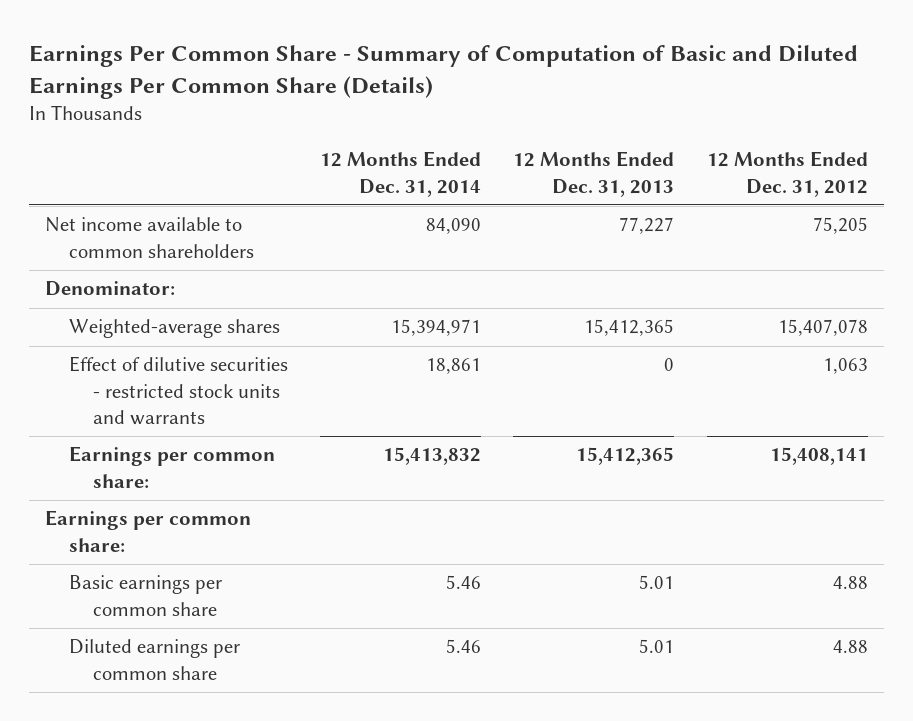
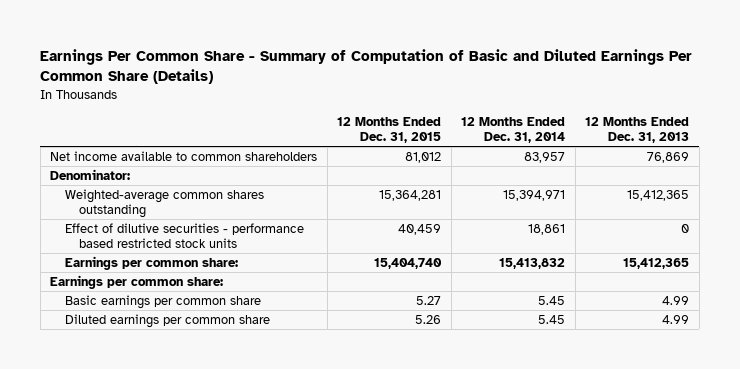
[706,151,868,197] 12 Months Ended Dec. 31, 2012 -> none
none -> [337,116,442,144] 12 Months Ended Dec. 31, 2015
[426,218,482,235] 84,090 -> [524,151,566,163] 83,957
[619,217,675,235] 77,227 -> [647,151,690,163] 76,869
[69,319,281,339] Weighted-average shares -> [64,188,264,219] Weighted-average common shares outstanding
[69,356,289,425] Effect of dilutive securities - restricted stock units and warrants -> [64,222,304,249] Effect of dilutive securities - performance based restricted stock units
[446,575,482,590] 5.46 -> [538,295,566,305] 5.45
[639,575,675,590] 5.01 -> [662,295,690,305] 4.99
[446,639,482,654] 5.46 -> [538,314,566,324] 5.45
[639,639,675,654] 5.01 -> [662,314,690,324] 4.99

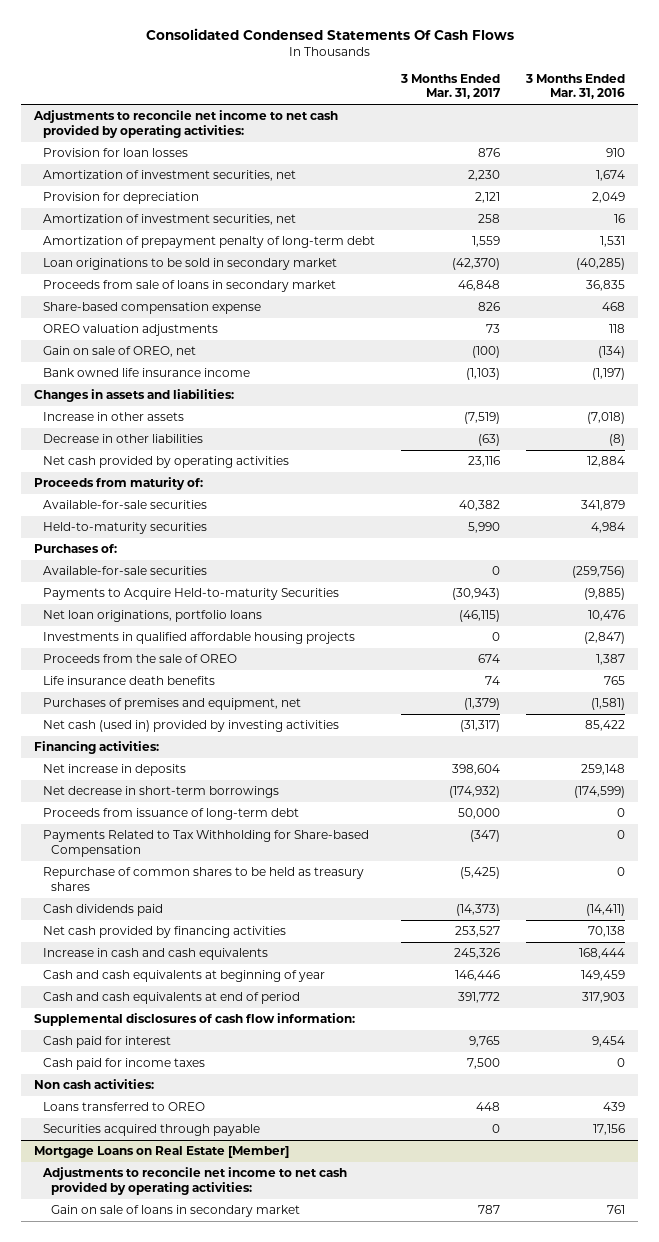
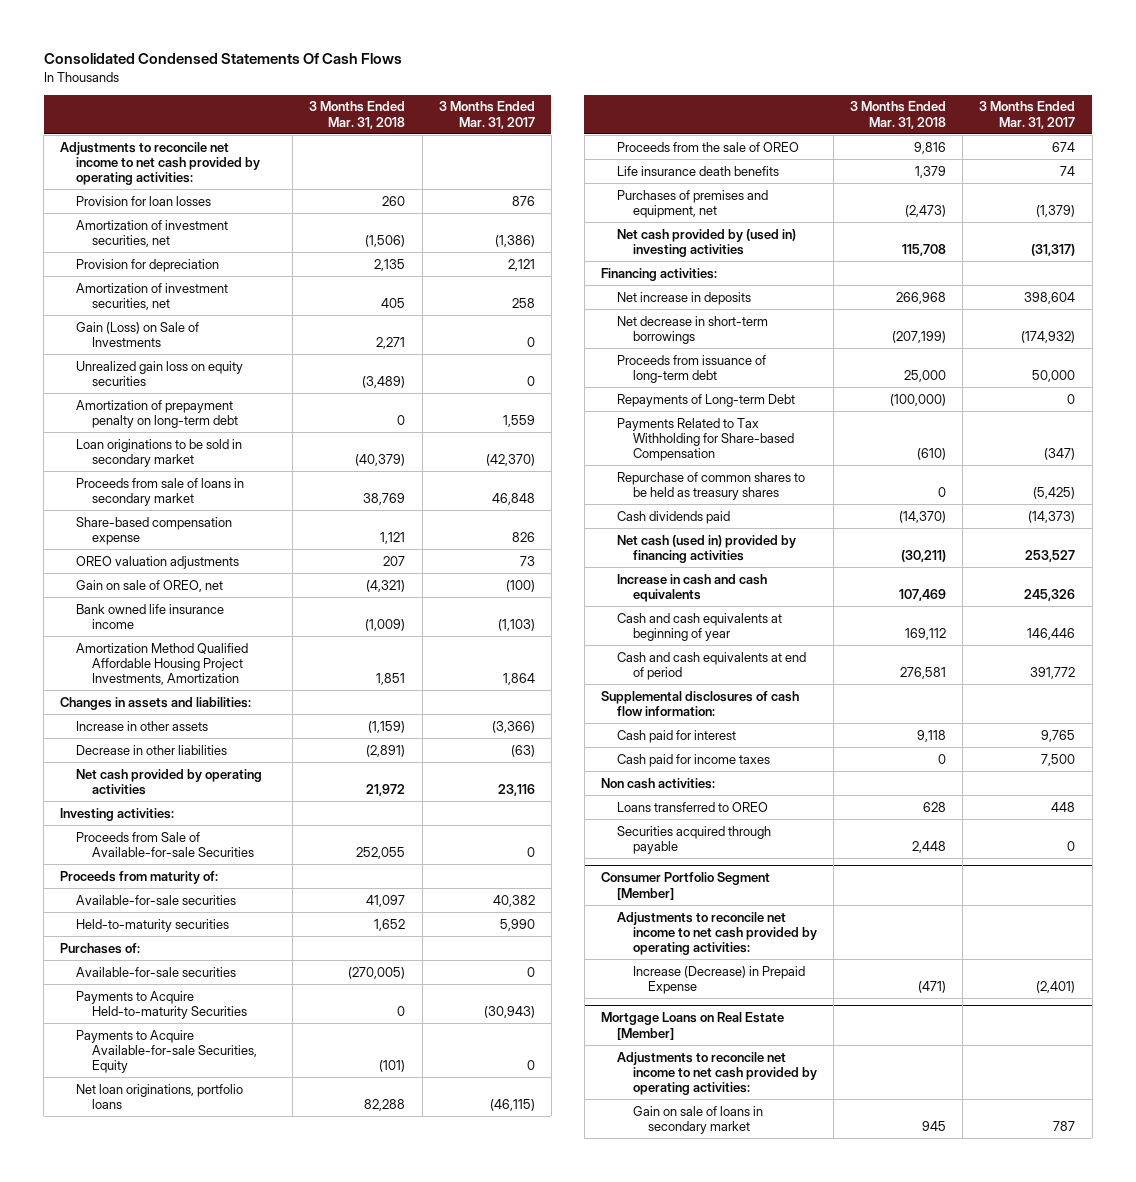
[524,73,625,100] 3 Months Ended Mar. 31, 2016 -> none
none -> [309,101,406,129] 3 Months Ended Mar. 31, 2018
[467,170,500,182] 2,230 -> [494,234,535,247] (1,386)
none -> [76,321,200,347] Gain (Loss) on Sale of Investments
none -> [76,360,244,386] Unrealized gain loss on equity securities
[42,236,375,249] Amortization of prepayment penalty of long-term debt -> [76,399,238,428] Amortization of prepayment penalty on long-term debt
none -> [76,642,249,686] Amortization Method Qualified Affordable Housing Project Investments, Amortization
[463,412,500,425] (7,519) -> [491,720,535,733] (3,366)
none -> [60,807,175,821] Investing activities:
none -> [76,831,254,857] Proceeds from Sale of Available-for-sale Securities
none -> [76,1029,257,1074] Payments to Acquire Available-for-sale Securities, Equity
[42,632,355,645] Investments in qualified affordable housing projects -> none
[42,720,339,733] Net cash (used in) provided by investing activities -> [616,228,796,257] Net cash provided by (used in) investing activities
none -> [616,393,795,407] Repayments of Long-term Debt
[42,926,286,939] Net cash provided by financing activities -> [616,534,796,563] Net cash (used in) provided by financing activities
none -> [601,872,771,900] Consumer Portfolio Segment [Member]
none -> [616,911,817,956] Adjustments to reconcile net income to net cash provided by operating activities:
none -> [632,965,805,994] Increase (Decrease) in Prepaid Expense

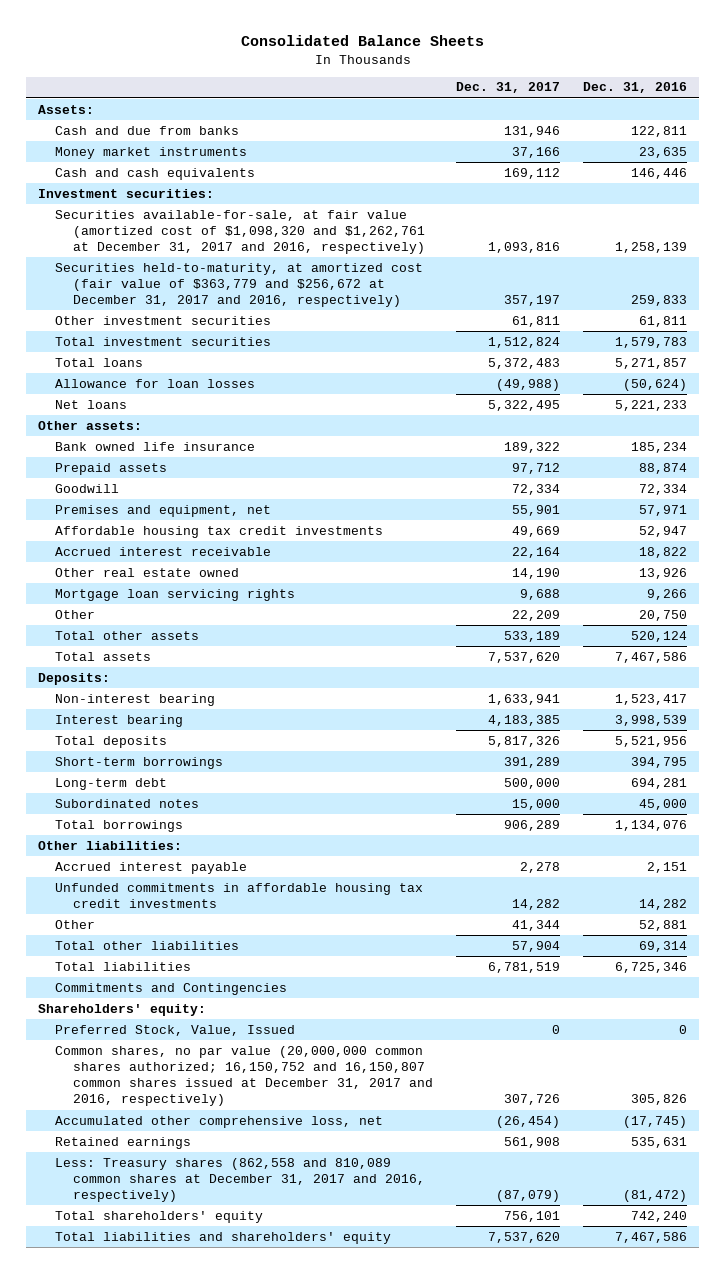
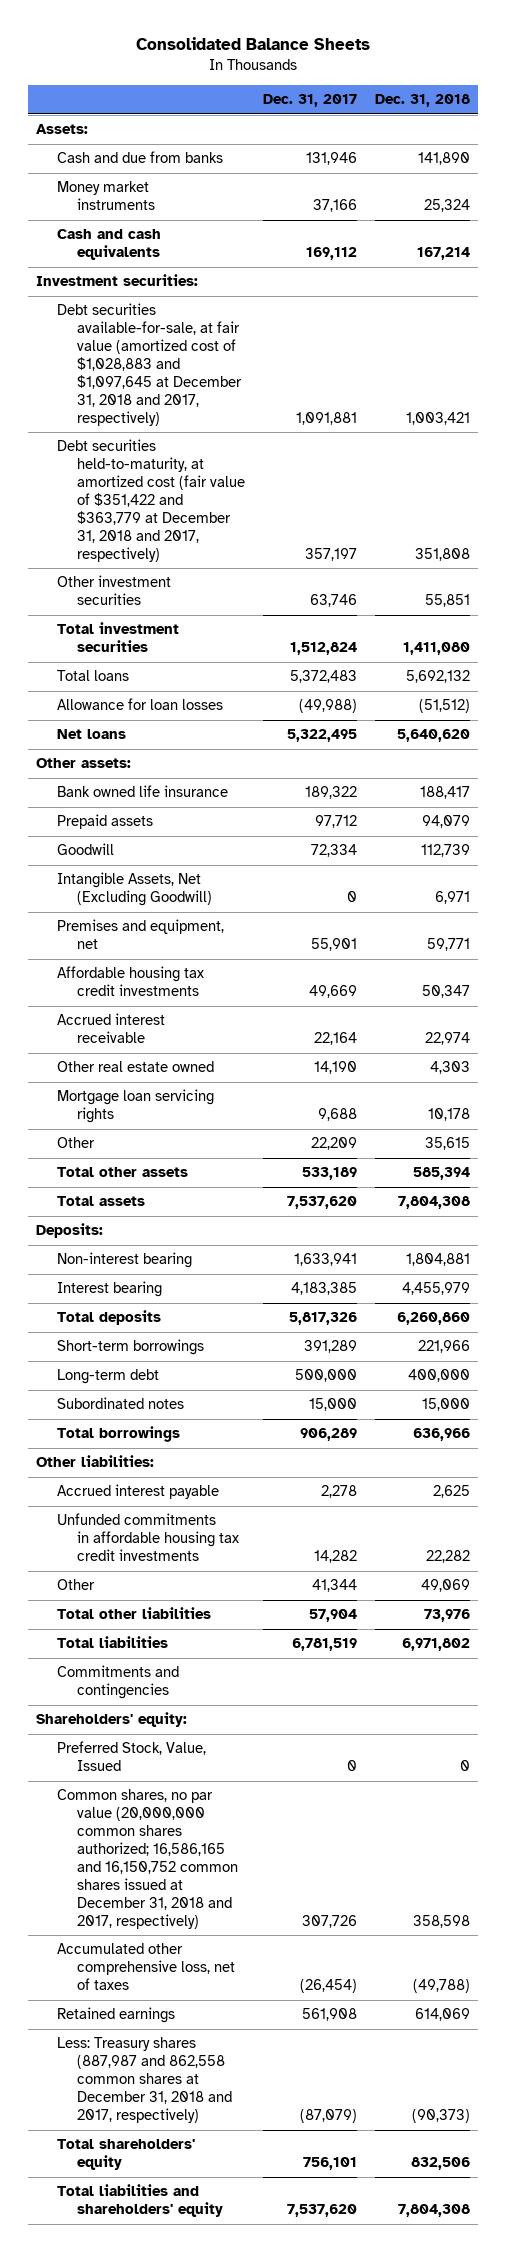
[583,82,688,94] Dec. 31, 2016 -> none
none -> [374,94,470,108] Dec. 31, 2018
[55,209,425,255] Securities available-for-sale, at fair value (amortized cost of $1,098,320 and $1,262,761 at December 31, 2017 and 2016, respectively) -> [56,303,243,427] Debt securities available-for-sale, at fair value (amortized cost of $1,028,883 and $1,097,645 at December 31, 2018 and 2017, respectively)
[488,242,561,254] 1,093,816 -> [295,412,357,426] 1,091,881
[55,262,424,308] Securities held-to-maturity, at amortized cost (fair value of $363,779 and $256,672 at December 31, 2017 and 2016, respectively) -> [56,439,246,563] Debt securities held-to-maturity, at amortized cost (fair value of $351,422 and $363,779 at December 31, 2018 and 2017, respectively)
[512,315,561,327] 61,811 -> [309,594,357,608] 63,746
none -> [56,872,213,907] Intangible Assets, Net (Excluding Goodwill)
[55,982,288,995] Commitments and Contingencies -> [56,1665,179,1700] Commitments and contingencies
[55,1045,433,1107] Common shares, no par value (20,000,000 common shares authorized; 16,150,752 and 16,150,807 common shares issued at December 31, 2017 and 2016, respectively) -> [56,1789,239,1929] Common shares, no par value (20,000,000 common shares authorized; 16,586,165 and 16,150,752 common shares issued at December 31, 2018 and 2017, respectively)
[55,1115,384,1128] Accumulated other comprehensive loss, net -> [56,1943,236,1991] Accumulated other comprehensive loss, net of taxes
[55,1157,425,1203] Less: Treasury shares (862,558 and 810,089 common shares at December 31, 2017 and 2016, respectively) -> [56,2037,233,2124] Less: Treasury shares (887,987 and 862,558 common shares at December 31, 2018 and 2017, respectively)

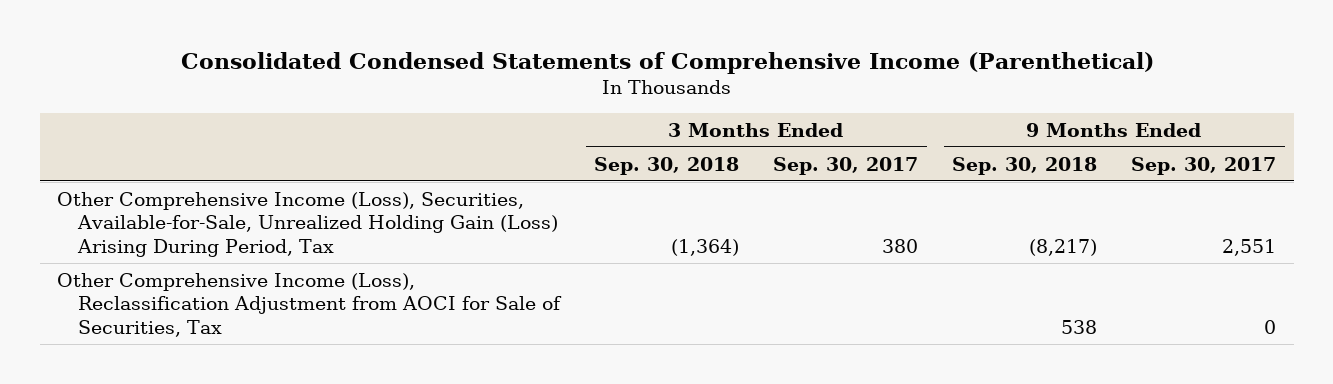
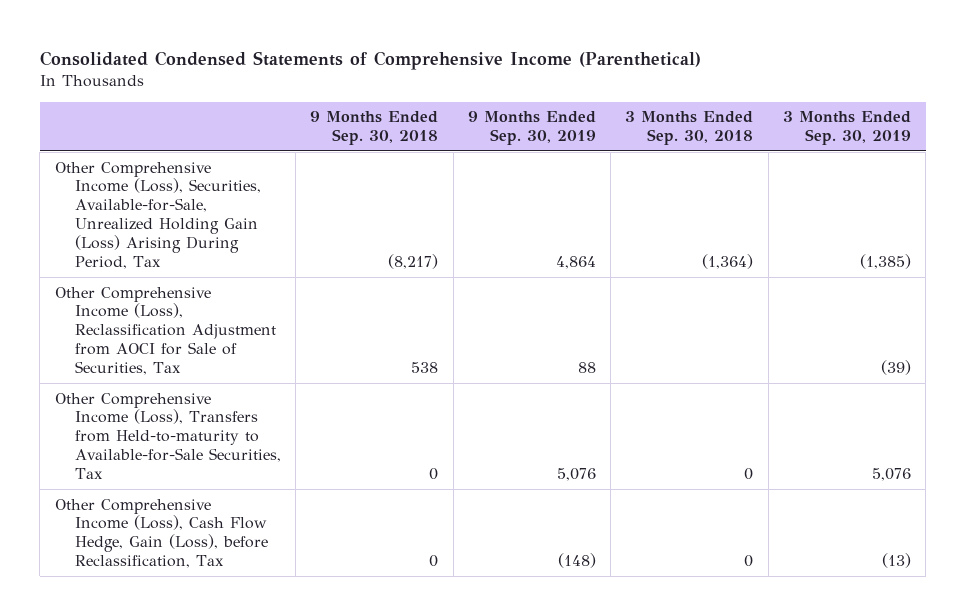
[773,156,919,175] Sep. 30, 2017 -> none
[1131,156,1277,175] Sep. 30, 2017 -> none
none -> [467,111,596,146] 9 Months Ended Sep. 30, 2019
none -> [783,111,912,146] 3 Months Ended Sep. 30, 2019
none -> [54,392,281,480] Other Comprehensive Income (Loss), Transfers from Held-to-maturity to Available-for-Sale Securities, Tax
none -> [54,498,268,569] Other Comprehensive Income (Loss), Cash Flow Hedge, Gain (Loss), before Reclassification, Tax

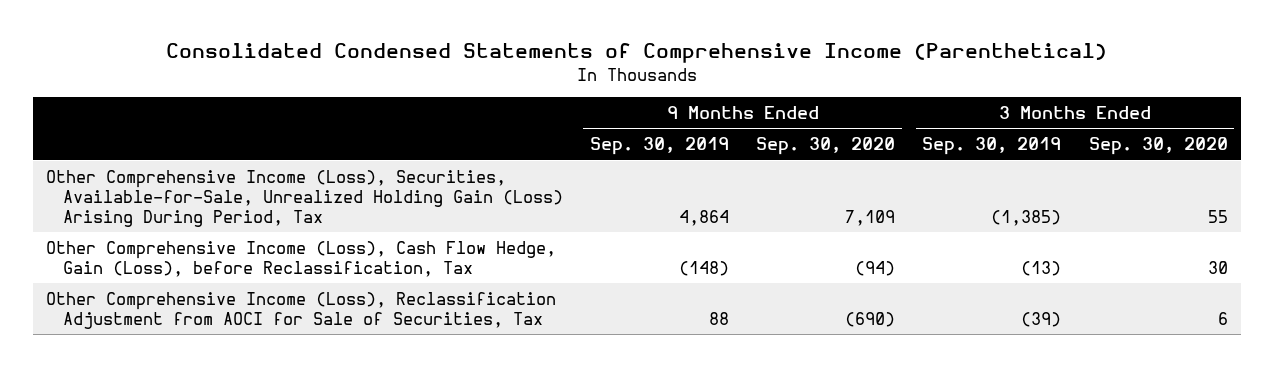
[310,111,439,146] 9 Months Ended Sep. 30, 2018 -> none
[625,111,754,146] 3 Months Ended Sep. 30, 2018 -> none
none -> [756,137,896,156] Sep. 30, 2020
none -> [1088,137,1228,156] Sep. 30, 2020
[54,392,281,480] Other Comprehensive Income (Loss), Transfers from Held-to-maturity to Available-for-Sale Securities, Tax -> none
[54,286,276,376] Other Comprehensive Income (Loss), Reclassification Adjustment from AOCI for Sale of Securities, Tax -> [46,291,557,329] Other Comprehensive Income (Loss), Reclassification Adjustment from AOCI for Sale of Securities, Tax

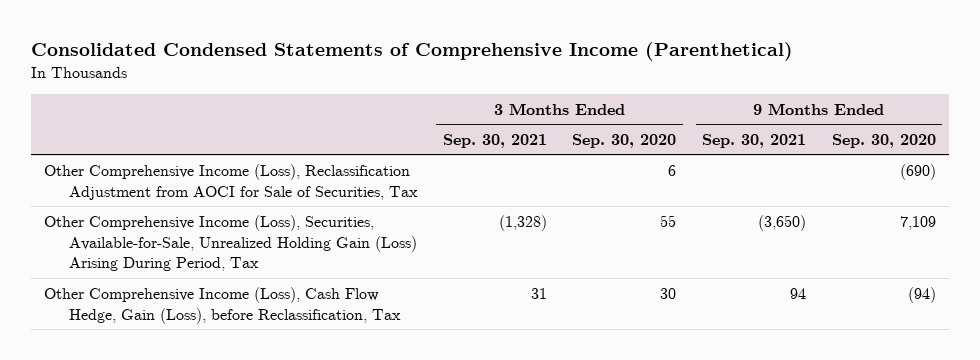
[589,137,729,156] Sep. 30, 2019 -> none
[922,137,1062,156] Sep. 30, 2019 -> none
none -> [442,133,547,148] Sep. 30, 2021
none -> [702,133,807,148] Sep. 30, 2021
[46,291,557,329] Other Comprehensive Income (Loss), Reclassification Adjustment from AOCI for Sale of Securities, Tax -> [44,163,419,200] Other Comprehensive Income (Loss), Reclassification Adjustment from AOCI for Sale of Securities, Tax

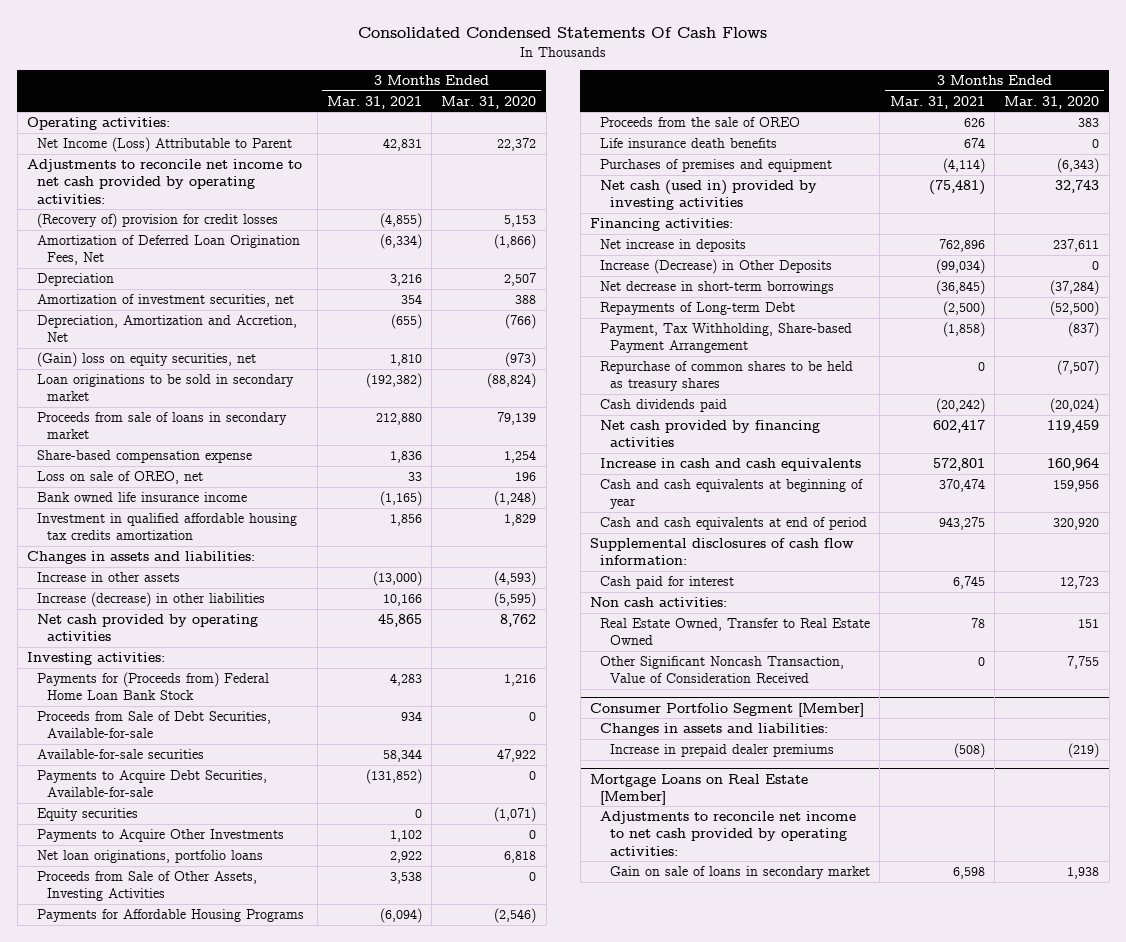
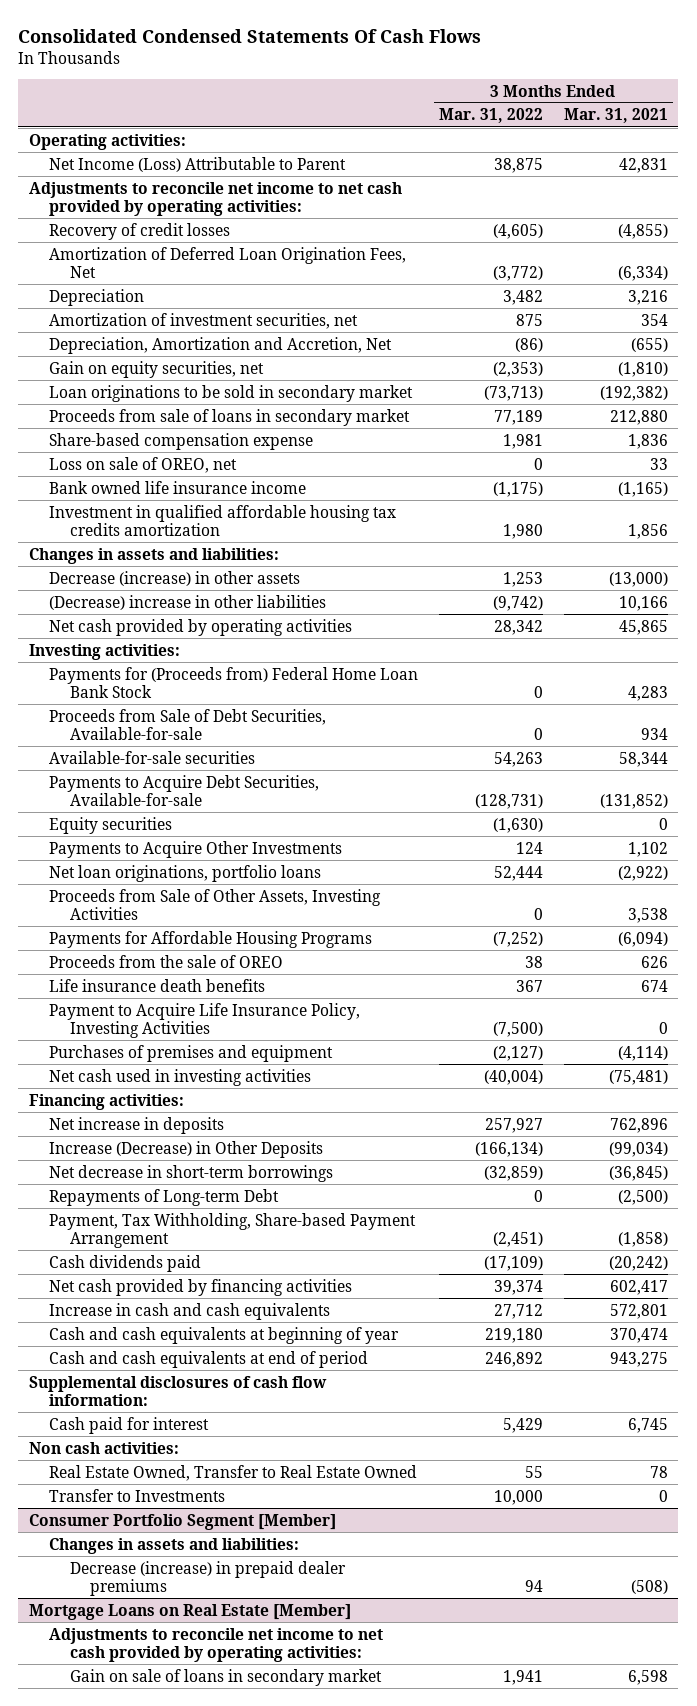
[441,95,537,109] Mar. 31, 2020 -> none
none -> [439,108,544,124] Mar. 31, 2022
[37,212,279,228] (Recovery of) provision for credit losses -> [49,222,231,240] Recovery of credit losses
[37,351,257,367] (Gain) loss on equity securities, net -> [49,360,265,378] Gain on equity securities, net
[389,353,422,366] 1,810 -> [617,361,668,377] (1,810)
[37,571,181,582] Increase in other assets -> [49,570,301,586] Decrease (increase) in other assets
[37,591,266,607] Increase (decrease) in other liabilities -> [49,594,327,610] (Decrease) increase in other liabilities
[389,850,422,863] 2,922 -> [617,865,668,881] (2,922)
none -> [49,1002,361,1038] Payment to Acquire Life Insurance Policy, Investing Activities
[600,179,818,211] Net cash (used in) provided by investing activities -> [49,1068,312,1086] Net cash used in investing activities
[600,360,854,392] Repurchase of common shares to be held as treasury shares -> none
[600,655,845,684] Other Significant Noncash Transaction, Value of Consideration Received -> none
none -> [49,1488,226,1502] Transfer to Investments
[610,743,835,757] Increase in prepaid dealer premiums -> [69,1560,346,1596] Decrease (increase) in prepaid dealer premiums

